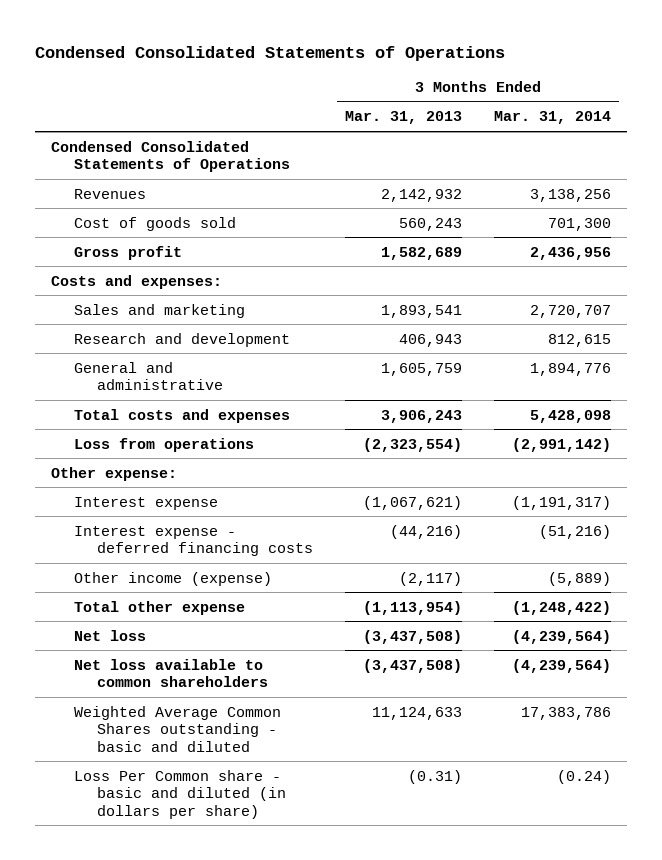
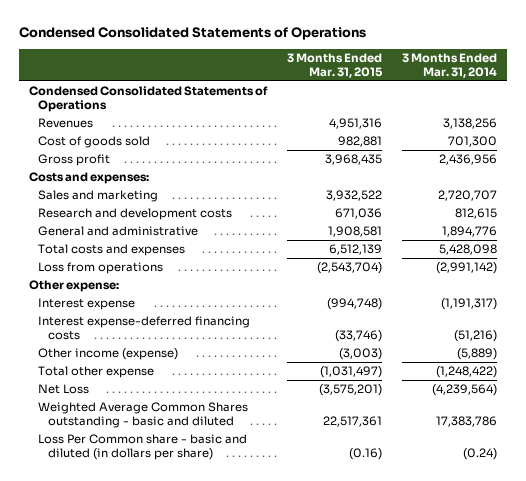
[345,111,463,125] Mar. 31, 2013 -> none
none -> [287,53,384,78] 3 Months Ended Mar. 31, 2015
[73,332,290,347] Research and development -> [38,208,233,221] Research and development costs
[73,525,313,557] Interest expense - deferred financing costs -> [38,316,251,341] Interest expense-deferred financing costs
[73,658,268,688] Net loss available to common shareholders -> none
[73,629,146,641] Net loss -> [38,384,90,395] Net Loss

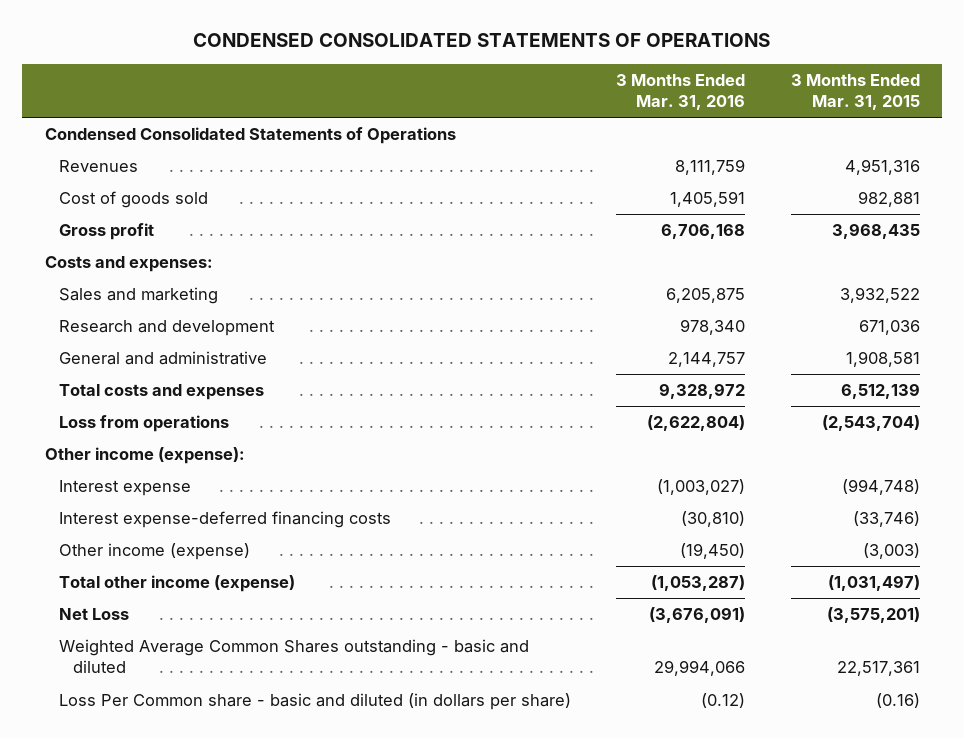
[19,27,367,41] Condensed Consolidated Statements of Operations -> [193,33,771,48] CONDENSED CONSOLIDATED STATEMENTS OF OPERATIONS
[401,53,497,78] 3 Months Ended Mar. 31, 2014 -> none
none -> [616,73,746,111] 3 Months Ended Mar. 31, 2016
[38,208,233,221] Research and development costs -> [58,320,275,337] Research and development
[29,280,120,293] Other expense: -> [44,447,245,465] Other income (expense):
[38,366,155,379] Total other expense -> [58,575,295,593] Total other income (expense)

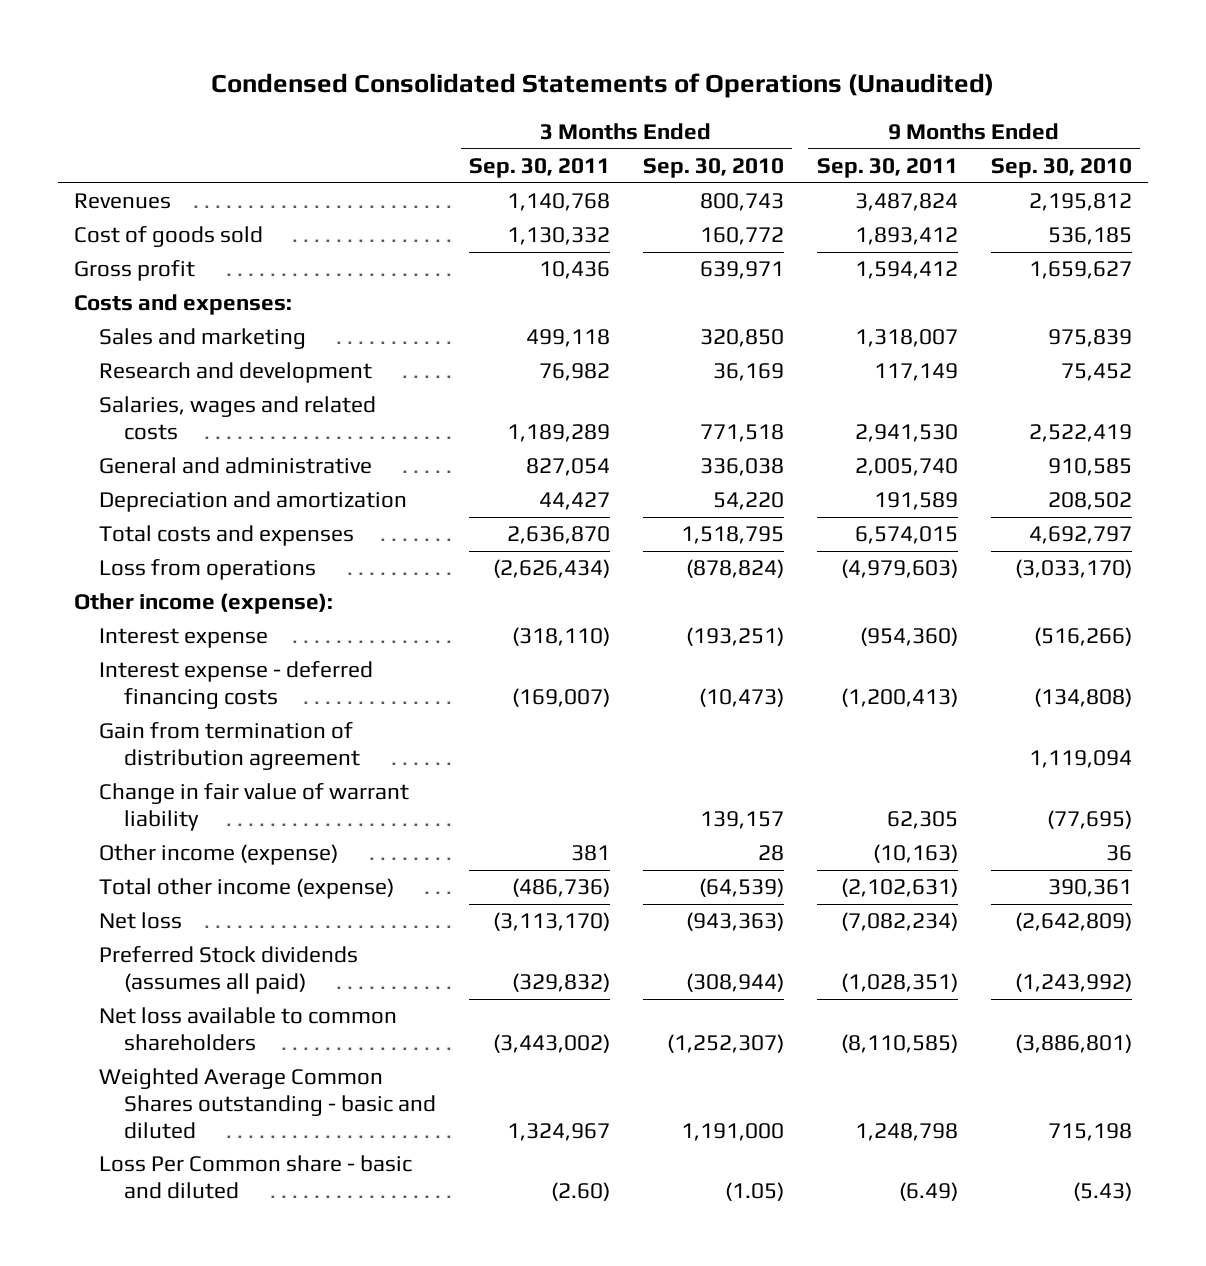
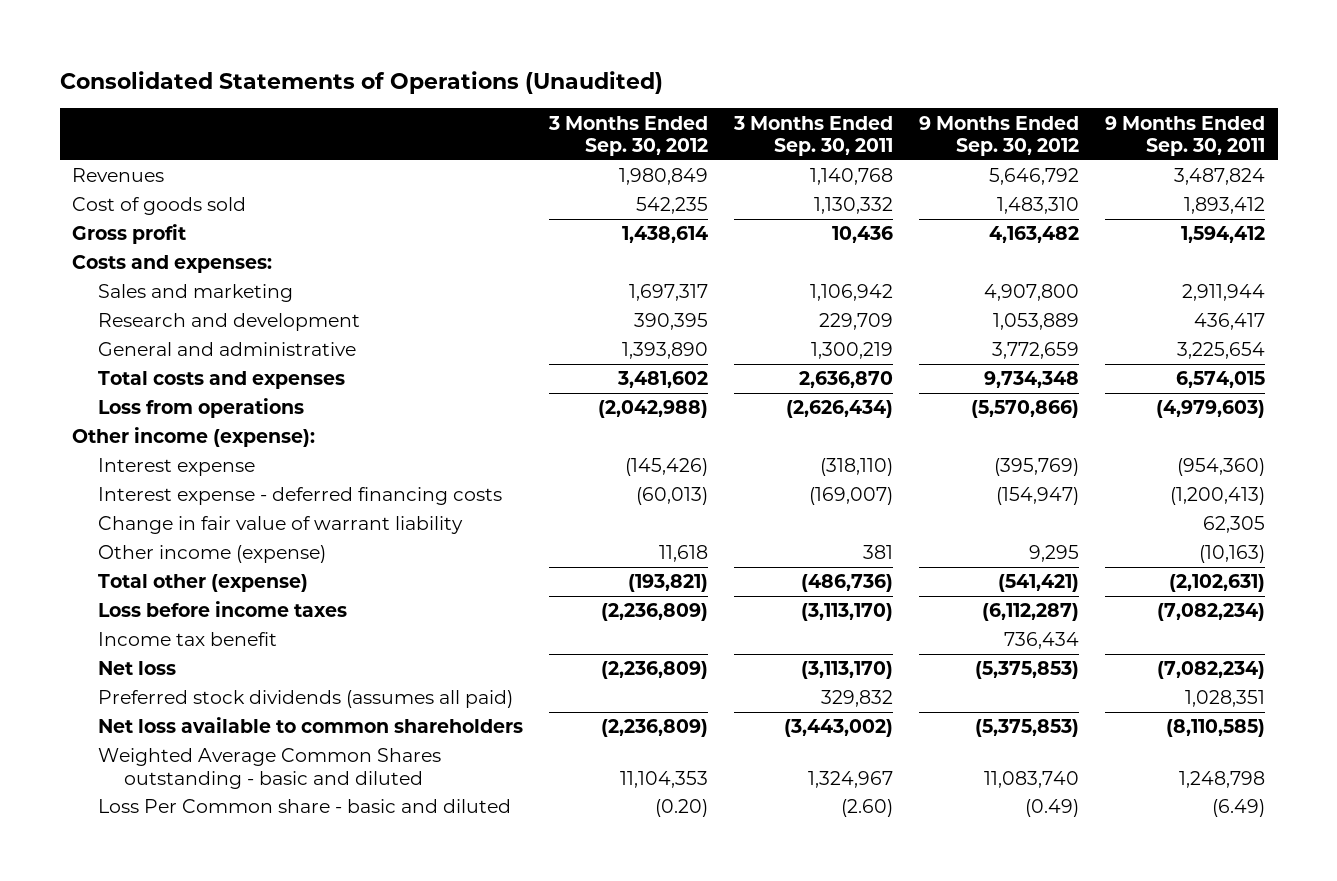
[210,73,994,99] Condensed Consolidated Statements of Operations (Unaudited) -> [59,71,663,95] Consolidated Statements of Operations (Unaudited)
[642,158,784,179] Sep. 30, 2010 -> none
[990,158,1132,179] Sep. 30, 2010 -> none
none -> [547,115,708,156] 3 Months Ended Sep. 30, 2012
none -> [918,115,1079,156] 9 Months Ended Sep. 30, 2012
[98,396,376,440] Salaries, wages and related costs -> none
[98,491,407,513] Depreciation and amortization -> none
[525,329,610,348] 499,118 -> [809,284,893,302] 1,106,942
[854,329,958,348] 1,318,007 -> [1181,284,1265,302] 2,911,944
[538,363,610,382] 76,982 -> [818,313,893,331] 229,709
[873,363,958,382] 117,149 -> [1193,313,1265,331] 436,417
[525,458,610,477] 827,054 -> [810,342,893,360] 1,300,219
[854,458,958,477] 2,005,740 -> [1176,342,1265,360] 3,225,654
[98,722,360,770] Gain from termination of distribution agreement -> none
[98,878,394,900] Total other income (expense) -> [98,574,309,593] Total other (expense)
none -> [98,601,348,618] Loss before income taxes
none -> [98,632,278,647] Income tax benefit
[98,946,358,994] Preferred Stock dividends (assumes all paid) -> [98,690,514,709] Preferred stock dividends (assumes all paid)
[511,972,610,992] (329,832) -> [820,690,893,708] 329,832
[840,972,958,992] (1,028,351) -> [1184,690,1265,708] 1,028,351

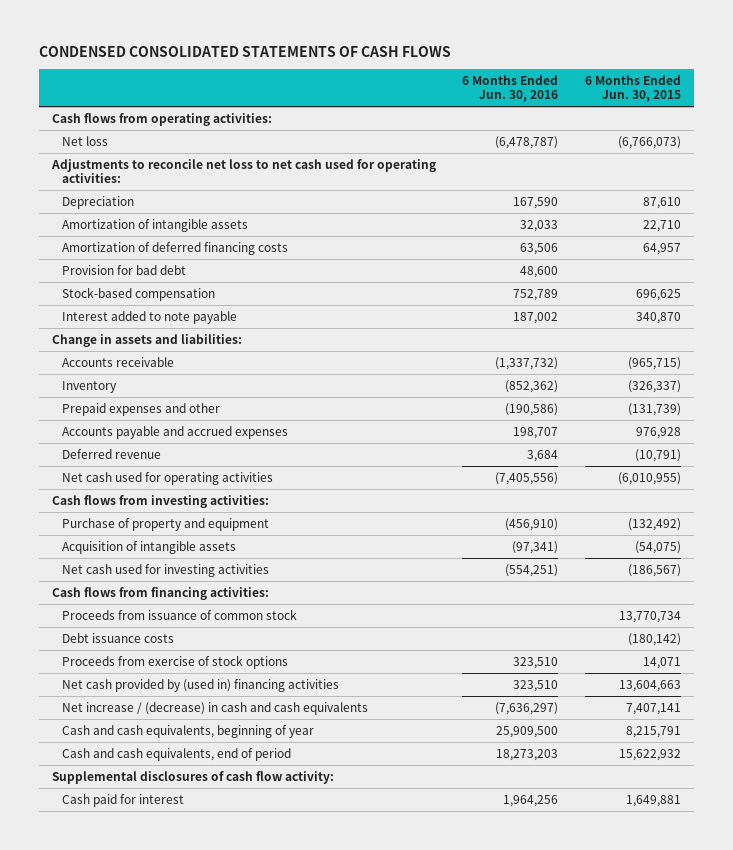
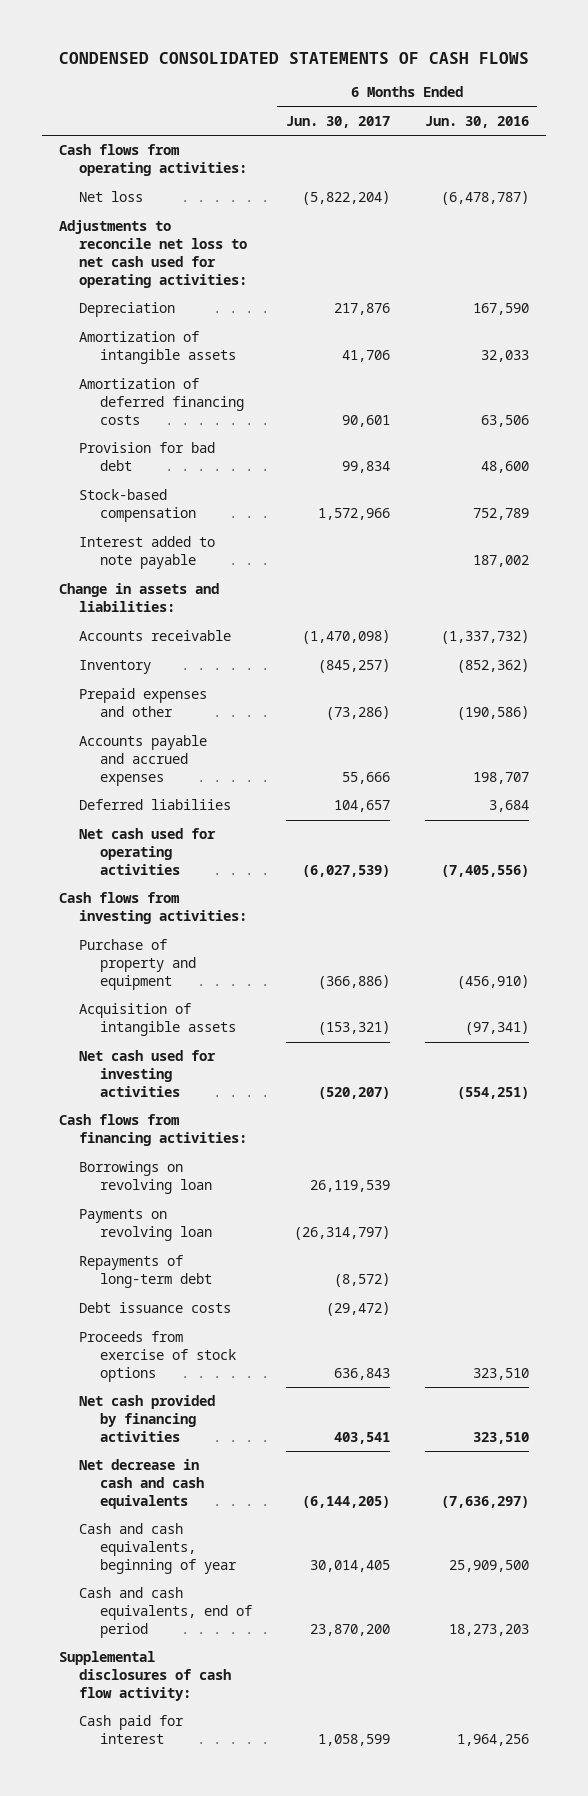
[584,75,681,103] 6 Months Ended Jun. 30, 2015 -> none
none -> [286,115,391,128] Jun. 30, 2017
[62,448,162,459] Deferred revenue -> [79,799,232,811] Deferred liabiliies
[62,608,298,620] Proceeds from issuance of common stock -> none
none -> [79,1161,212,1195] Borrowings on revolving loan
none -> [79,1209,212,1242] Payments on revolving loan
none -> [79,1255,212,1289] Repayments of long-term debt
[62,678,340,692] Net cash provided by (used in) financing activities -> [79,1395,216,1443] Net cash provided by financing activities
[62,701,369,715] Net increase / (decrease) in cash and cash equivalents -> [79,1459,204,1510] Net decrease in cash and cash equivalents

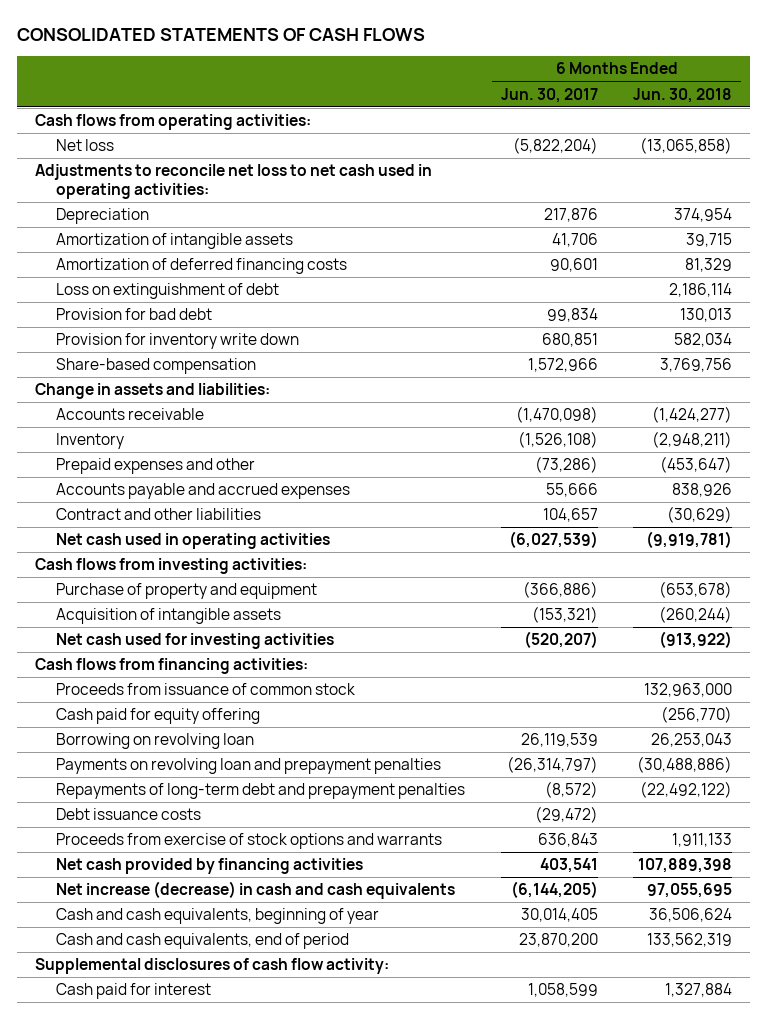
[58,51,529,64] CONDENSED CONSOLIDATED STATEMENTS OF CASH FLOWS -> [16,27,425,41] CONSOLIDATED STATEMENTS OF CASH FLOWS
[424,115,529,128] Jun. 30, 2016 -> none
none -> [633,87,733,103] Jun. 30, 2018
[59,220,248,288] Adjustments to reconcile net loss to net cash used for operating activities: -> [34,164,432,199] Adjustments to reconcile net loss to net cash used in operating activities:
none -> [56,283,280,300] Loss on extinguishment of debt
[79,536,216,570] Interest added to note payable -> none
none -> [56,333,300,350] Provision for inventory write down
[79,489,196,523] Stock-based compensation -> [56,358,257,375] Share-based compensation
[318,659,391,674] (845,257) -> [517,431,598,449] (1,526,108)
[79,799,232,811] Deferred liabiliies -> [56,508,262,521] Contract and other liabilities
[79,828,217,876] Net cash used for operating activities -> [56,533,331,550] Net cash used in operating activities
none -> [56,683,356,696] Proceeds from issuance of common stock
none -> [56,708,261,725] Cash paid for equity offering
[79,1161,212,1195] Borrowings on revolving loan -> [56,733,255,750] Borrowing on revolving loan
[79,1209,212,1242] Payments on revolving loan -> [56,758,442,775] Payments on revolving loan and prepayment penalties
[79,1255,212,1289] Repayments of long-term debt -> [56,783,466,800] Repayments of long-term debt and prepayment penalties
[79,1331,236,1383] Proceeds from exercise of stock options -> [56,833,443,850] Proceeds from exercise of stock options and warrants
[79,1459,204,1510] Net decrease in cash and cash equivalents -> [56,881,456,900] Net increase (decrease) in cash and cash equivalents

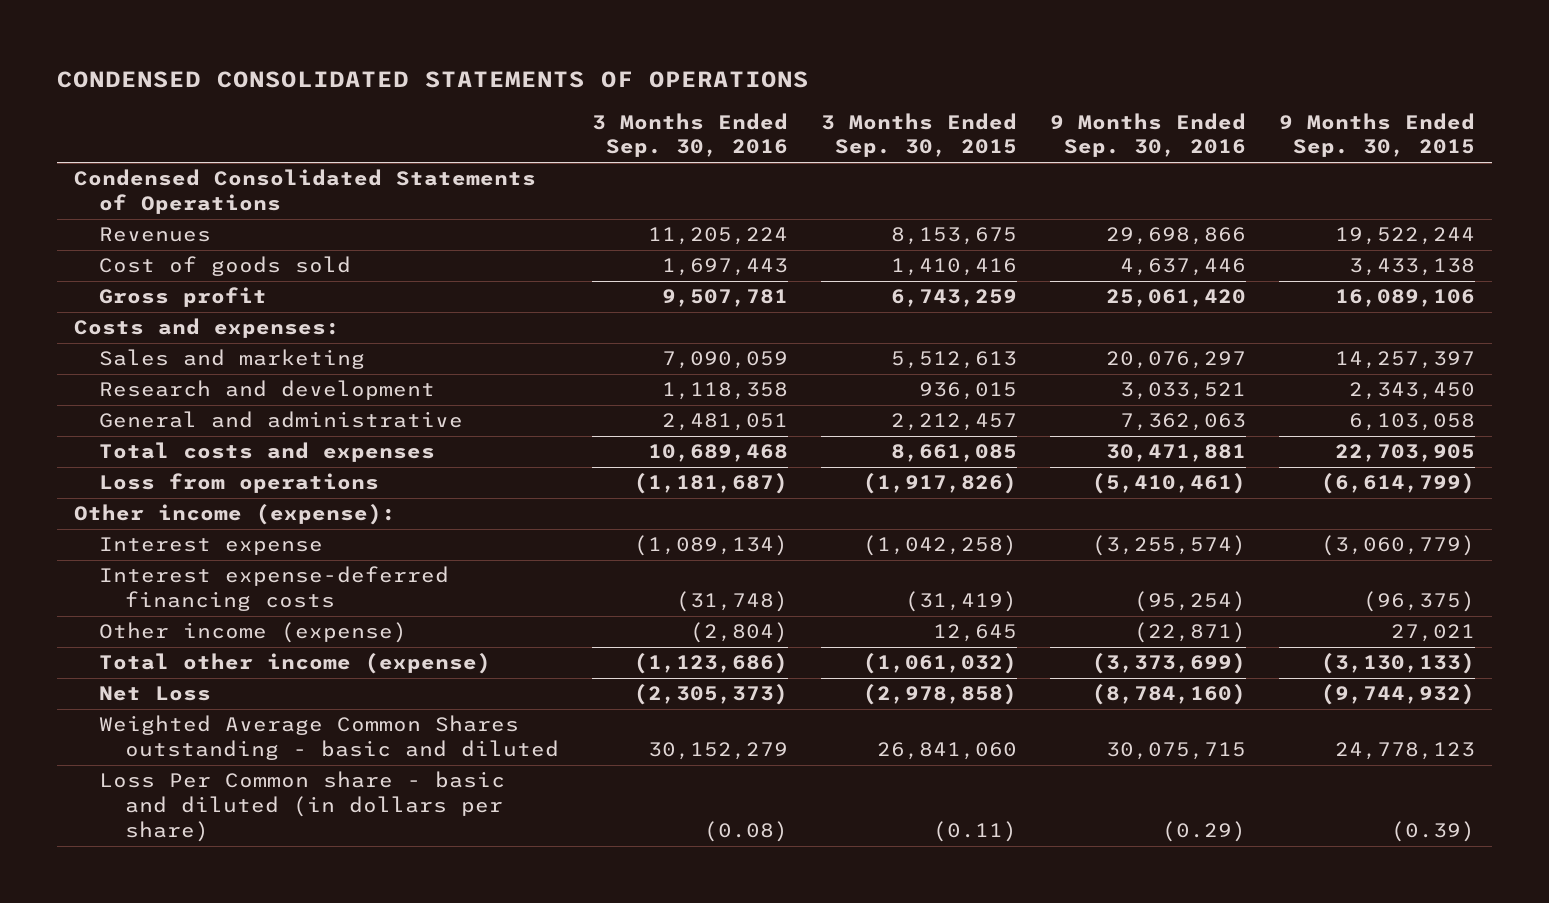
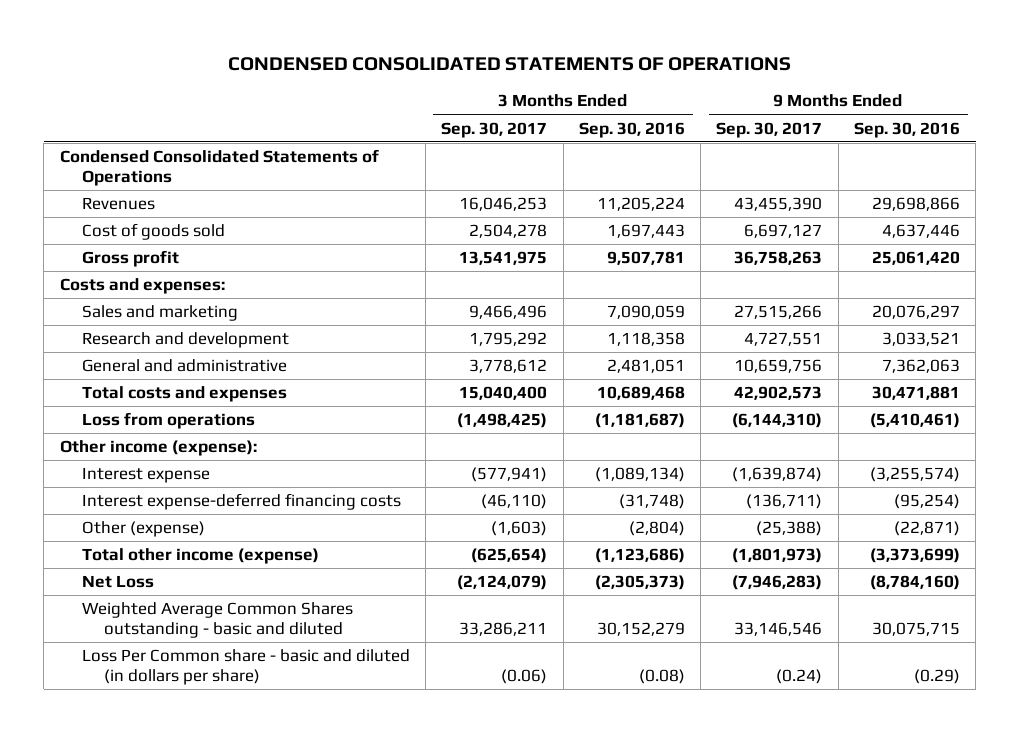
[821,112,1018,158] 3 Months Ended Sep. 30, 2015 -> none
[1279,112,1476,158] 9 Months Ended Sep. 30, 2015 -> none
none -> [441,121,548,138] Sep. 30, 2017
none -> [716,121,823,138] Sep. 30, 2017
[99,622,408,644] Other income (expense) -> [81,521,205,538] Other (expense)

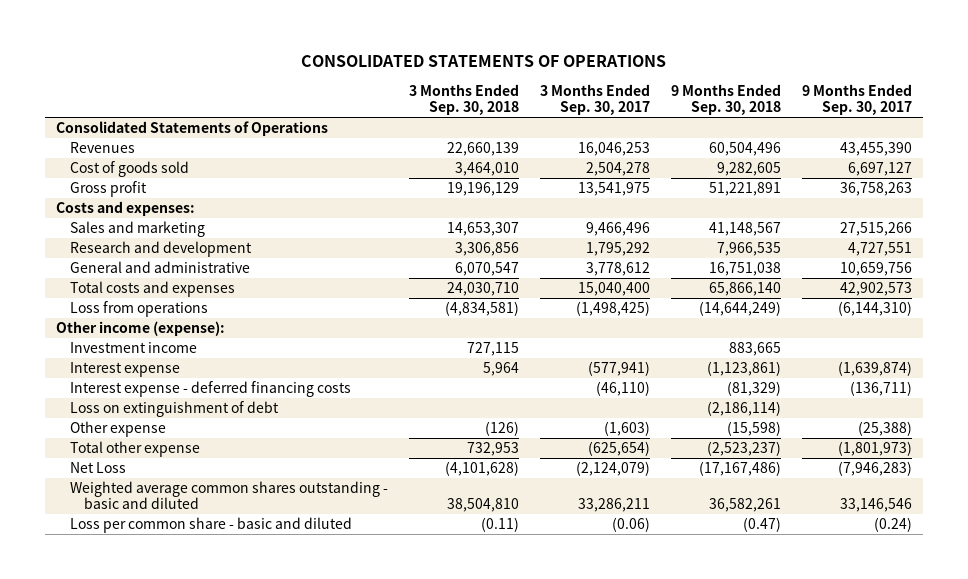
[227,57,791,72] CONDENSED CONSOLIDATED STATEMENTS OF OPERATIONS -> [301,54,667,67] CONSOLIDATED STATEMENTS OF OPERATIONS
[578,121,685,138] Sep. 30, 2016 -> none
[853,121,960,138] Sep. 30, 2016 -> none
none -> [408,83,519,115] 3 Months Ended Sep. 30, 2018
none -> [671,83,782,115] 9 Months Ended Sep. 30, 2018
[59,149,379,186] Condensed Consolidated Statements of Operations -> [55,121,328,137] Consolidated Statements of Operations
none -> [69,342,197,354] Investment income
[81,493,401,511] Interest expense-deferred financing costs -> [69,381,351,398] Interest expense - deferred financing costs
none -> [69,401,279,418] Loss on extinguishment of debt
[81,521,205,538] Other (expense) -> [69,421,166,438] Other expense
[81,548,319,565] Total other income (expense) -> [69,441,200,458] Total other expense
[81,602,353,638] Weighted Average Common Shares outstanding - basic and diluted -> [69,481,388,510] Weighted average common shares outstanding - basic and diluted
[81,649,410,685] Loss Per Common share - basic and diluted (in dollars per share) -> [69,517,352,534] Loss per common share - basic and diluted

